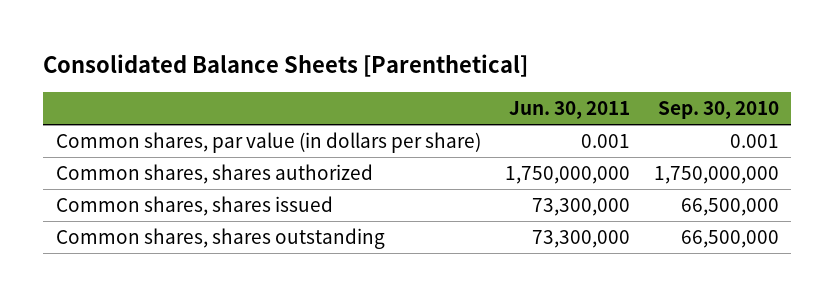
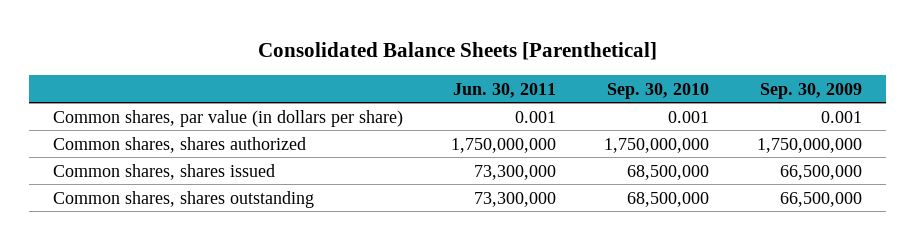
none -> [760,82,863,99] Sep. 30, 2009
[680,198,779,217] 66,500,000 -> [627,164,710,180] 68,500,000
[680,230,779,249] 66,500,000 -> [627,191,710,207] 68,500,000

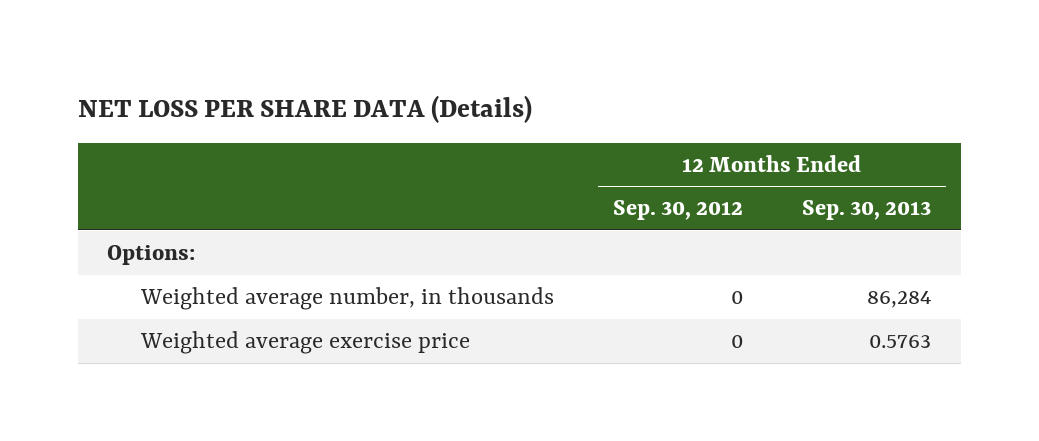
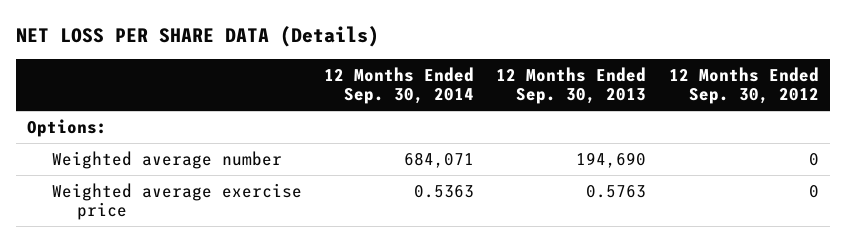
none -> [324,66,475,105] 12 Months Ended Sep. 30, 2014
[140,287,555,311] Weighted average number, in thousands -> [51,150,282,169] Weighted average number
[867,291,932,309] 86,284 -> [576,151,647,168] 194,690

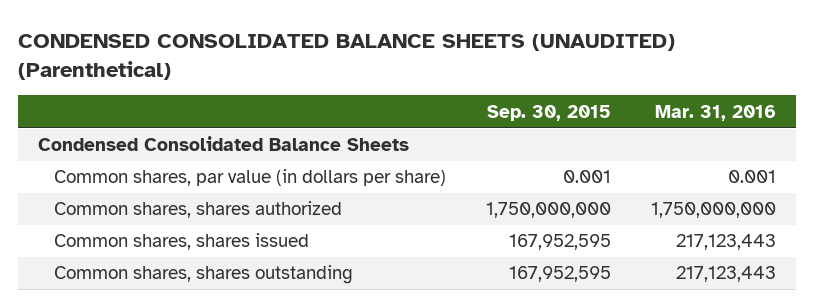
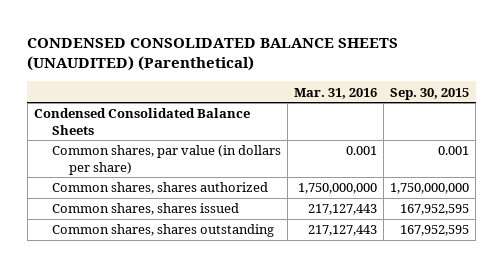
[676,234,777,251] 217,123,443 -> [307,204,377,216] 217,127,443
[676,266,777,283] 217,123,443 -> [307,225,377,237] 217,127,443

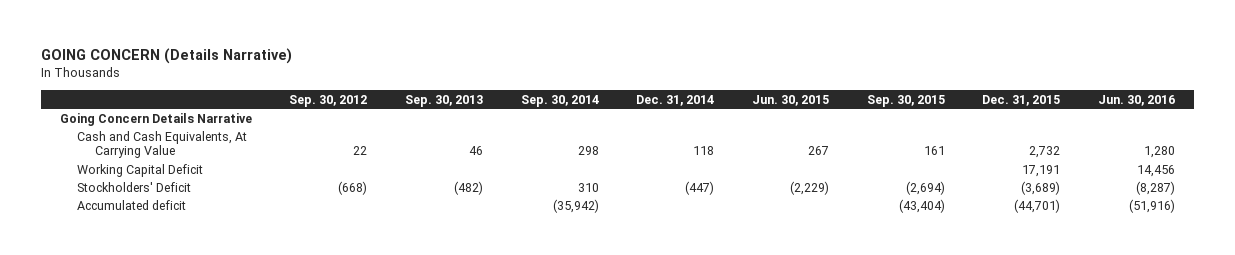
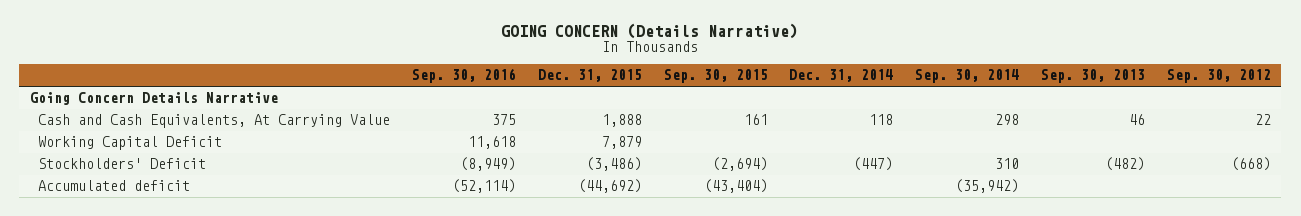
[752,94,830,106] Jun. 30, 2015 -> none
[1098,94,1176,106] Jun. 30, 2016 -> none
none -> [412,68,517,84] Sep. 30, 2016
[1029,146,1061,159] 2,732 -> [601,114,642,128] 1,888
[1022,164,1061,177] 17,191 -> [601,136,642,150] 7,879
[1021,180,1061,195] (3,689) -> [585,157,642,172] (3,486)
[1014,198,1061,213] (44,701) -> [577,179,642,194] (44,692)

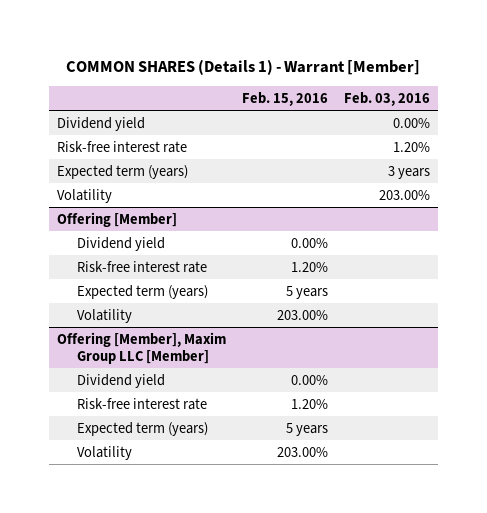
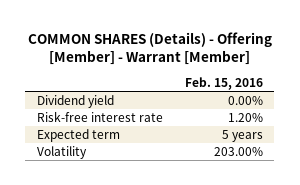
[66,58,421,75] COMMON SHARES (Details 1) - Warrant [Member] -> [27,31,272,66] COMMON SHARES (Details) - Offering [Member] - Warrant [Member]
[343,91,430,106] Feb. 03, 2016 -> none
[57,116,146,131] Dividend yield -> none
[57,140,188,153] Risk-free interest rate -> none
[57,164,189,179] Expected term (years) -> none
[57,188,113,203] Volatility -> none
[57,211,178,227] Offering [Member] -> none
[77,308,133,323] Volatility -> none
[57,331,227,365] Offering [Member], Maxim Group LLC [Member] -> none
[77,373,166,388] Dividend yield -> none
[77,397,208,410] Risk-free interest rate -> none
[77,421,209,436] Expected term (years) -> none
[77,284,209,299] Expected term (years) -> [36,129,120,143] Expected term

